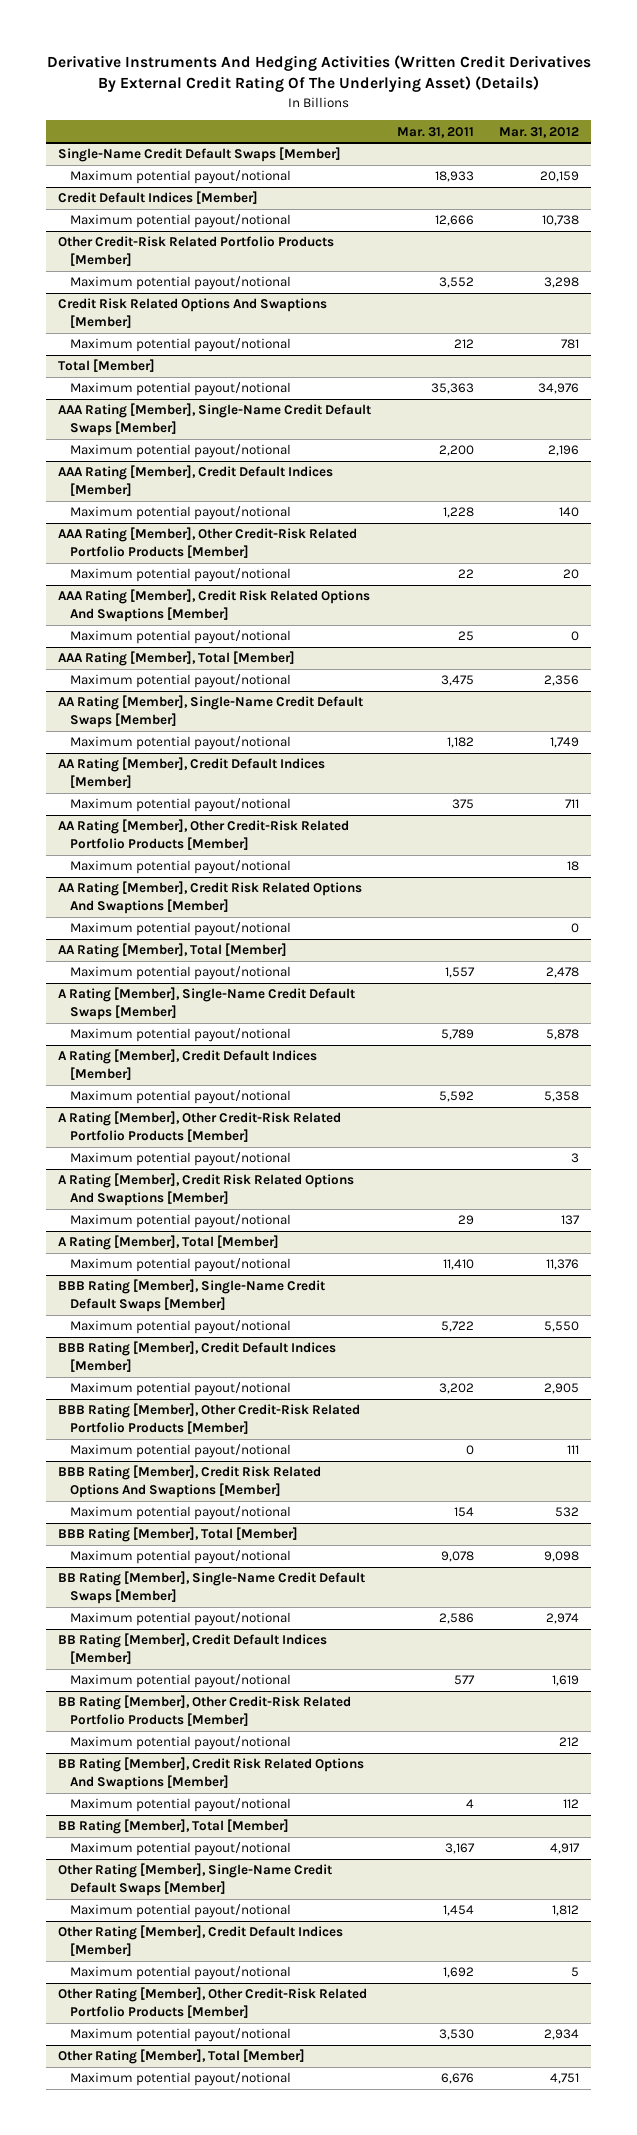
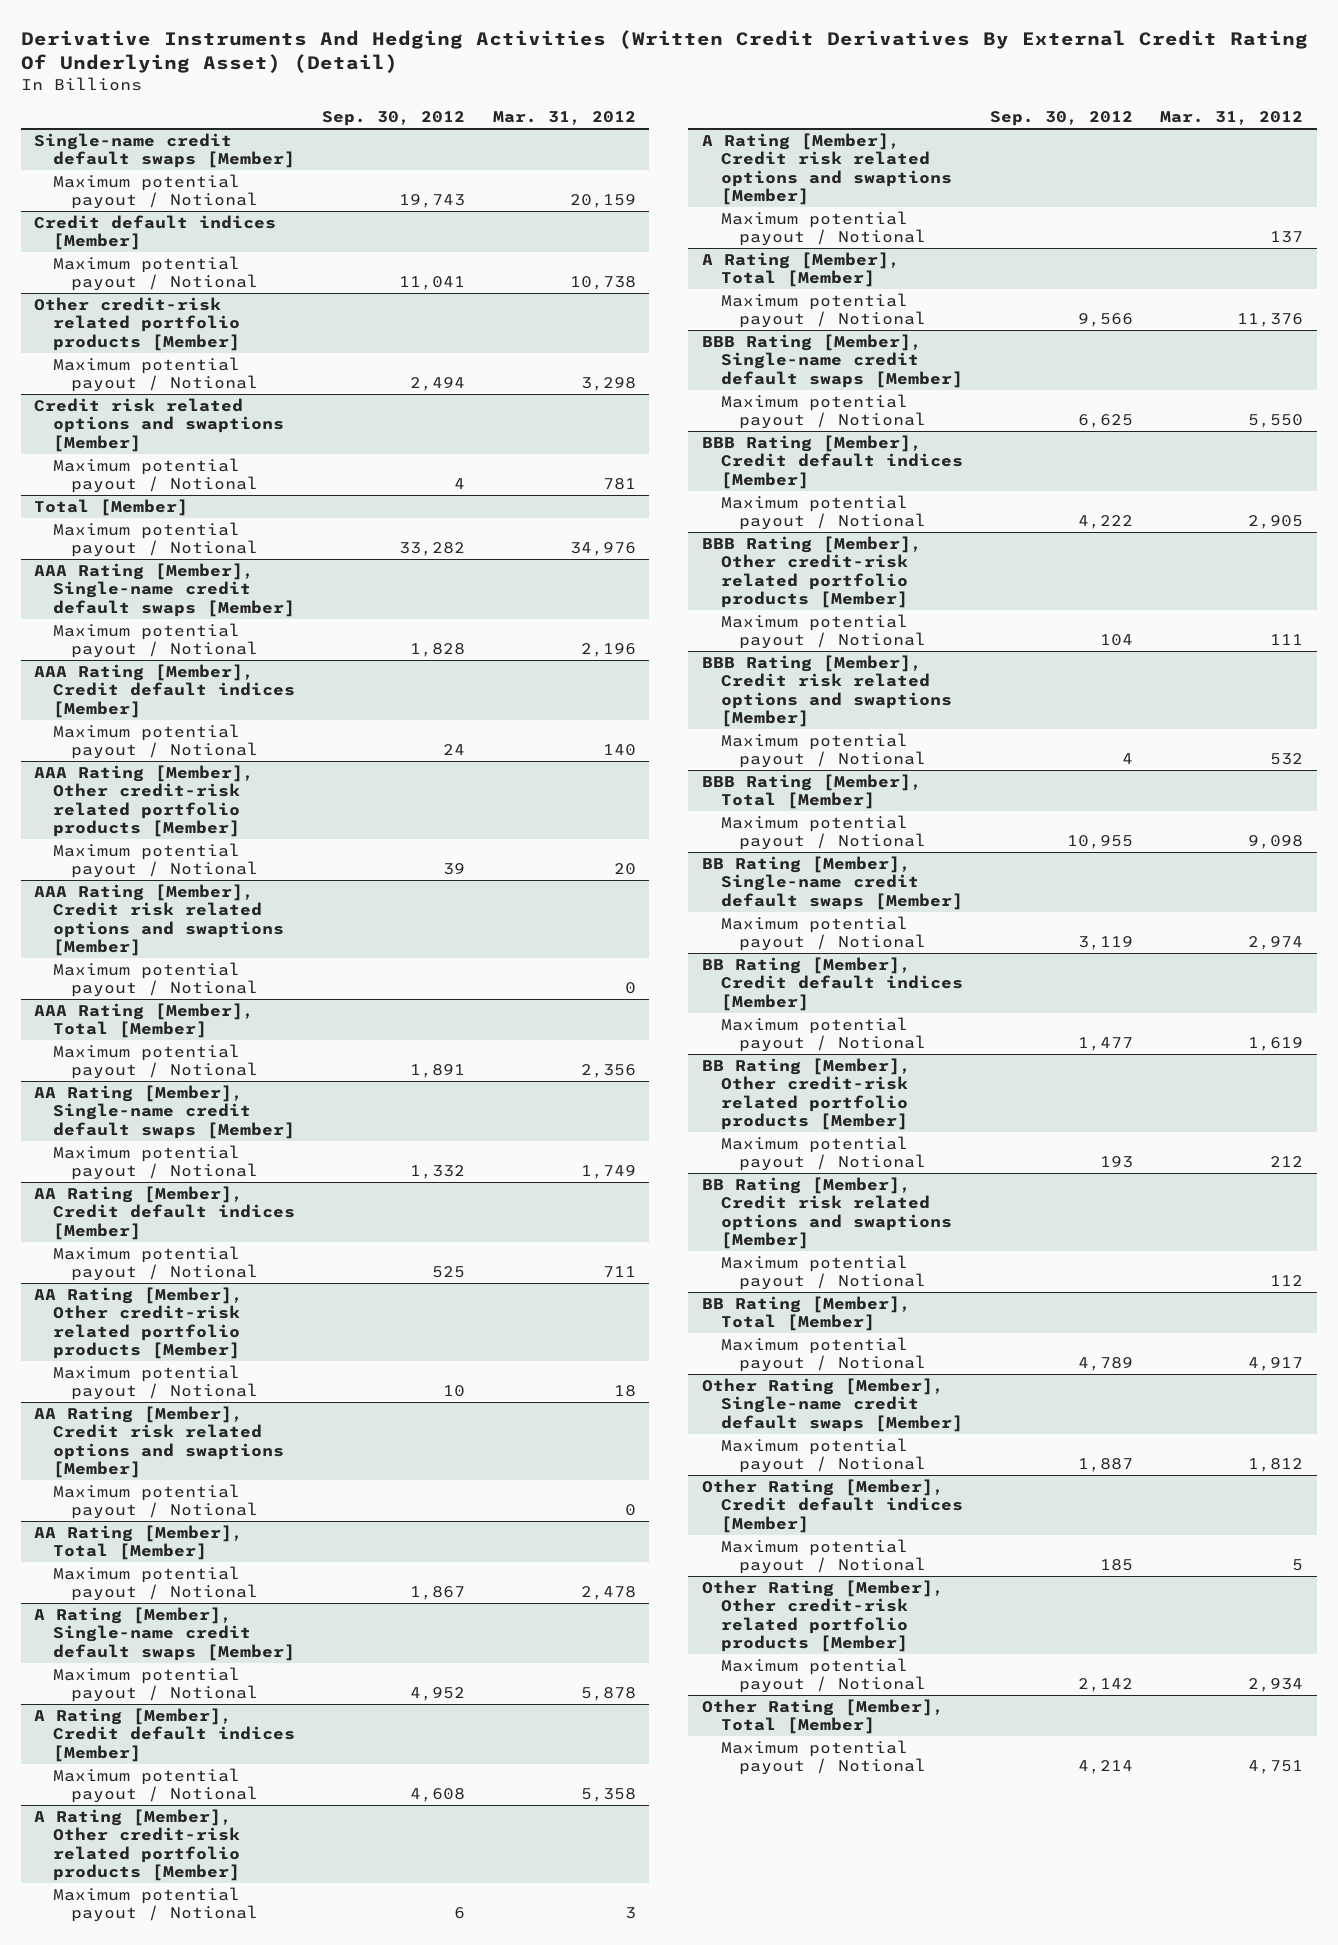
[46,54,591,93] Derivative Instruments And Hedging Activities (Written Credit Derivatives By External Credit Rating Of The Underlying Asset) (Details) -> [20,29,1308,73] Derivative Instruments And Hedging Activities (Written Credit Derivatives By External Credit Rating Of Underlying Asset) (Detail)
[396,126,474,138] Mar. 31, 2011 -> none
none -> [322,111,466,127] Sep. 30, 2012
[58,147,342,163] Single-Name Credit Default Swaps [Member] -> [34,132,295,169] Single-name credit default swaps [Member]
[70,170,292,185] Maximum potential payout/notional -> [52,173,259,210] Maximum potential payout / Notional
[58,191,259,205] Credit Default Indices [Member] -> [34,214,277,251] Credit default indices [Member]
[70,214,292,229] Maximum potential payout/notional -> [52,255,259,292] Maximum potential payout / Notional
[58,236,335,266] Other Credit-Risk Related Portfolio Products [Member] -> [34,296,240,351] Other credit-risk related portfolio products [Member]
[70,276,292,291] Maximum potential payout/notional -> [52,356,259,393] Maximum potential payout / Notional
[58,298,328,328] Credit Risk Related Options And Swaptions [Member] -> [34,397,284,452] Credit risk related options and swaptions [Member]
[70,338,292,353] Maximum potential payout/notional -> [52,457,259,494] Maximum potential payout / Notional
[70,382,292,397] Maximum potential payout/notional -> [52,521,259,558] Maximum potential payout / Notional
[58,403,372,436] AAA Rating [Member], Single-Name Credit Default Swaps [Member] -> [34,562,295,617] AAA Rating [Member], Single-name credit default swaps [Member]
[70,444,292,459] Maximum potential payout/notional -> [52,622,259,659] Maximum potential payout / Notional
[58,465,334,496] AAA Rating [Member], Credit Default Indices [Member] -> [34,663,295,718] AAA Rating [Member], Credit default indices [Member]
[70,506,292,521] Maximum potential payout/notional -> [52,723,259,760] Maximum potential payout / Notional
[58,527,358,558] AAA Rating [Member], Other Credit-Risk Related Portfolio Products [Member] -> [34,764,255,837] AAA Rating [Member], Other credit-risk related portfolio products [Member]
[70,568,292,583] Maximum potential payout/notional -> [52,842,259,879] Maximum potential payout / Notional
[58,589,371,622] AAA Rating [Member], Credit Risk Related Options And Swaptions [Member] -> [34,883,284,956] AAA Rating [Member], Credit risk related options and swaptions [Member]
[70,630,292,645] Maximum potential payout/notional -> [52,961,259,998] Maximum potential payout / Notional
[70,674,292,689] Maximum potential payout/notional -> [52,1043,259,1080] Maximum potential payout / Notional
[58,695,364,728] AA Rating [Member], Single-Name Credit Default Swaps [Member] -> [34,1084,295,1139] AA Rating [Member], Single-name credit default swaps [Member]
[70,736,292,751] Maximum potential payout/notional -> [52,1144,259,1181] Maximum potential payout / Notional
[58,757,326,788] AA Rating [Member], Credit Default Indices [Member] -> [34,1185,295,1240] AA Rating [Member], Credit default indices [Member]
[70,798,292,813] Maximum potential payout/notional -> [52,1245,259,1282] Maximum potential payout / Notional
[58,819,350,850] AA Rating [Member], Other Credit-Risk Related Portfolio Products [Member] -> [34,1286,244,1359] AA Rating [Member], Other credit-risk related portfolio products [Member]
[70,860,292,875] Maximum potential payout/notional -> [52,1364,259,1401] Maximum potential payout / Notional
[58,881,363,914] AA Rating [Member], Credit Risk Related Options And Swaptions [Member] -> [34,1405,284,1478] AA Rating [Member], Credit risk related options and swaptions [Member]
[70,922,292,937] Maximum potential payout/notional -> [52,1483,259,1520] Maximum potential payout / Notional
[70,966,292,981] Maximum potential payout/notional -> [52,1565,259,1602] Maximum potential payout / Notional
[58,987,356,1020] A Rating [Member], Single-Name Credit Default Swaps [Member] -> [34,1606,295,1661] A Rating [Member], Single-name credit default swaps [Member]
[70,1028,292,1043] Maximum potential payout/notional -> [52,1666,259,1703] Maximum potential payout / Notional
[58,1049,318,1080] A Rating [Member], Credit Default Indices [Member] -> [34,1707,295,1762] A Rating [Member], Credit default indices [Member]
[70,1090,292,1105] Maximum potential payout/notional -> [52,1767,259,1804] Maximum potential payout / Notional
[58,1111,342,1142] A Rating [Member], Other Credit-Risk Related Portfolio Products [Member] -> [34,1808,240,1881] A Rating [Member], Other credit-risk related portfolio products [Member]
[70,1152,292,1167] Maximum potential payout/notional -> [52,1886,259,1923] Maximum potential payout / Notional
[58,1173,355,1206] A Rating [Member], Credit Risk Related Options And Swaptions [Member] -> [702,132,952,205] A Rating [Member], Credit risk related options and swaptions [Member]
[70,1214,292,1229] Maximum potential payout/notional -> [720,210,927,247] Maximum potential payout / Notional
[70,1258,292,1273] Maximum potential payout/notional -> [720,292,927,329] Maximum potential payout / Notional
[58,1279,326,1312] BBB Rating [Member], Single-Name Credit Default Swaps [Member] -> [702,333,963,388] BBB Rating [Member], Single-name credit default swaps [Member]
[70,1320,292,1335] Maximum potential payout/notional -> [720,393,927,430] Maximum potential payout / Notional
[58,1341,337,1372] BBB Rating [Member], Credit Default Indices [Member] -> [702,434,963,489] BBB Rating [Member], Credit default indices [Member]
[70,1382,292,1397] Maximum potential payout/notional -> [720,494,927,531] Maximum potential payout / Notional
[58,1403,361,1434] BBB Rating [Member], Other Credit-Risk Related Portfolio Products [Member] -> [702,535,923,608] BBB Rating [Member], Other credit-risk related portfolio products [Member]
[70,1444,292,1459] Maximum potential payout/notional -> [720,613,927,650] Maximum potential payout / Notional
[58,1465,322,1498] BBB Rating [Member], Credit Risk Related Options And Swaptions [Member] -> [702,654,952,727] BBB Rating [Member], Credit risk related options and swaptions [Member]
[70,1506,292,1521] Maximum potential payout/notional -> [720,732,927,769] Maximum potential payout / Notional
[70,1550,292,1565] Maximum potential payout/notional -> [720,814,927,851] Maximum potential payout / Notional
[58,1571,366,1604] BB Rating [Member], Single-Name Credit Default Swaps [Member] -> [702,855,963,910] BB Rating [Member], Single-name credit default swaps [Member]
[70,1612,292,1627] Maximum potential payout/notional -> [720,915,927,952] Maximum potential payout / Notional
[58,1633,328,1664] BB Rating [Member], Credit Default Indices [Member] -> [702,956,963,1011] BB Rating [Member], Credit default indices [Member]
[70,1674,292,1689] Maximum potential payout/notional -> [720,1016,927,1053] Maximum potential payout / Notional
[58,1695,352,1726] BB Rating [Member], Other Credit-Risk Related Portfolio Products [Member] -> [702,1057,912,1130] BB Rating [Member], Other credit-risk related portfolio products [Member]
[70,1736,292,1751] Maximum potential payout/notional -> [720,1135,927,1172] Maximum potential payout / Notional
[58,1757,365,1790] BB Rating [Member], Credit Risk Related Options And Swaptions [Member] -> [702,1176,952,1249] BB Rating [Member], Credit risk related options and swaptions [Member]
[70,1798,292,1813] Maximum potential payout/notional -> [720,1254,927,1291] Maximum potential payout / Notional
[70,1842,292,1857] Maximum potential payout/notional -> [720,1336,927,1373] Maximum potential payout / Notional
[58,1863,333,1896] Other Rating [Member], Single-Name Credit Default Swaps [Member] -> [702,1377,963,1432] Other Rating [Member], Single-name credit default swaps [Member]
[70,1904,292,1919] Maximum potential payout/notional -> [720,1437,927,1474] Maximum potential payout / Notional
[58,1925,344,1956] Other Rating [Member], Credit Default Indices [Member] -> [702,1478,963,1533] Other Rating [Member], Credit default indices [Member]
[70,1966,292,1981] Maximum potential payout/notional -> [720,1538,927,1575] Maximum potential payout / Notional
[58,1987,368,2018] Other Rating [Member], Other Credit-Risk Related Portfolio Products [Member] -> [702,1579,945,1652] Other Rating [Member], Other credit-risk related portfolio products [Member]
[70,2028,292,2043] Maximum potential payout/notional -> [720,1657,927,1694] Maximum potential payout / Notional
[70,2072,292,2087] Maximum potential payout/notional -> [720,1739,927,1776] Maximum potential payout / Notional

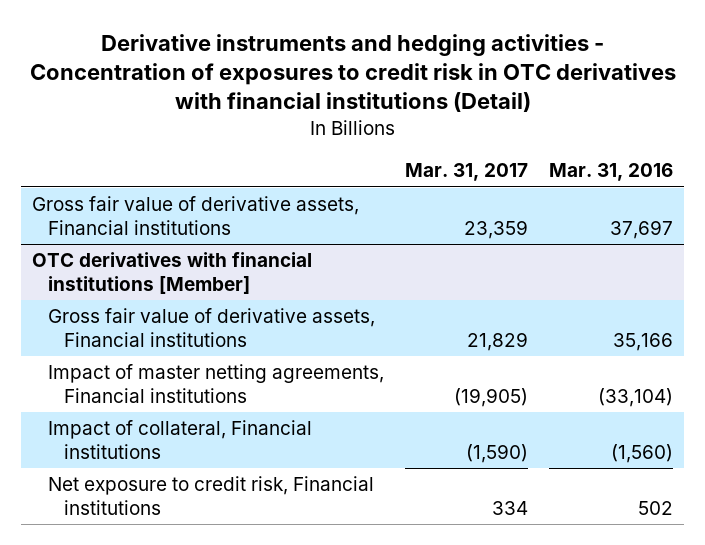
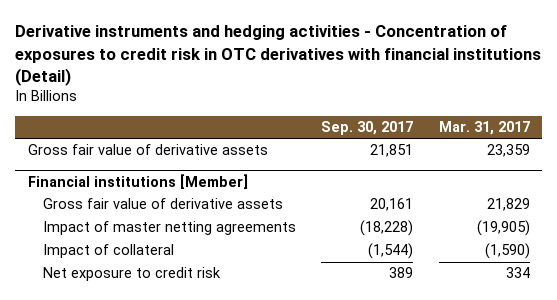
[549,163,674,182] Mar. 31, 2016 -> none
none -> [321,121,414,136] Sep. 30, 2017
[31,196,359,235] Gross fair value of derivative assets, Financial institutions -> [27,144,268,156] Gross fair value of derivative assets
[31,252,312,294] OTC derivatives with financial institutions [Member] -> [27,173,248,189] Financial institutions [Member]
[47,308,375,347] Gross fair value of derivative assets, Financial institutions -> [42,198,283,210] Gross fair value of derivative assets
[47,364,384,403] Impact of master netting agreements, Financial institutions -> [42,221,296,236] Impact of master netting agreements
[47,420,312,459] Impact of collateral, Financial institutions -> [42,244,174,259] Impact of collateral
[47,476,374,515] Net exposure to credit risk, Financial institutions -> [42,267,221,282] Net exposure to credit risk

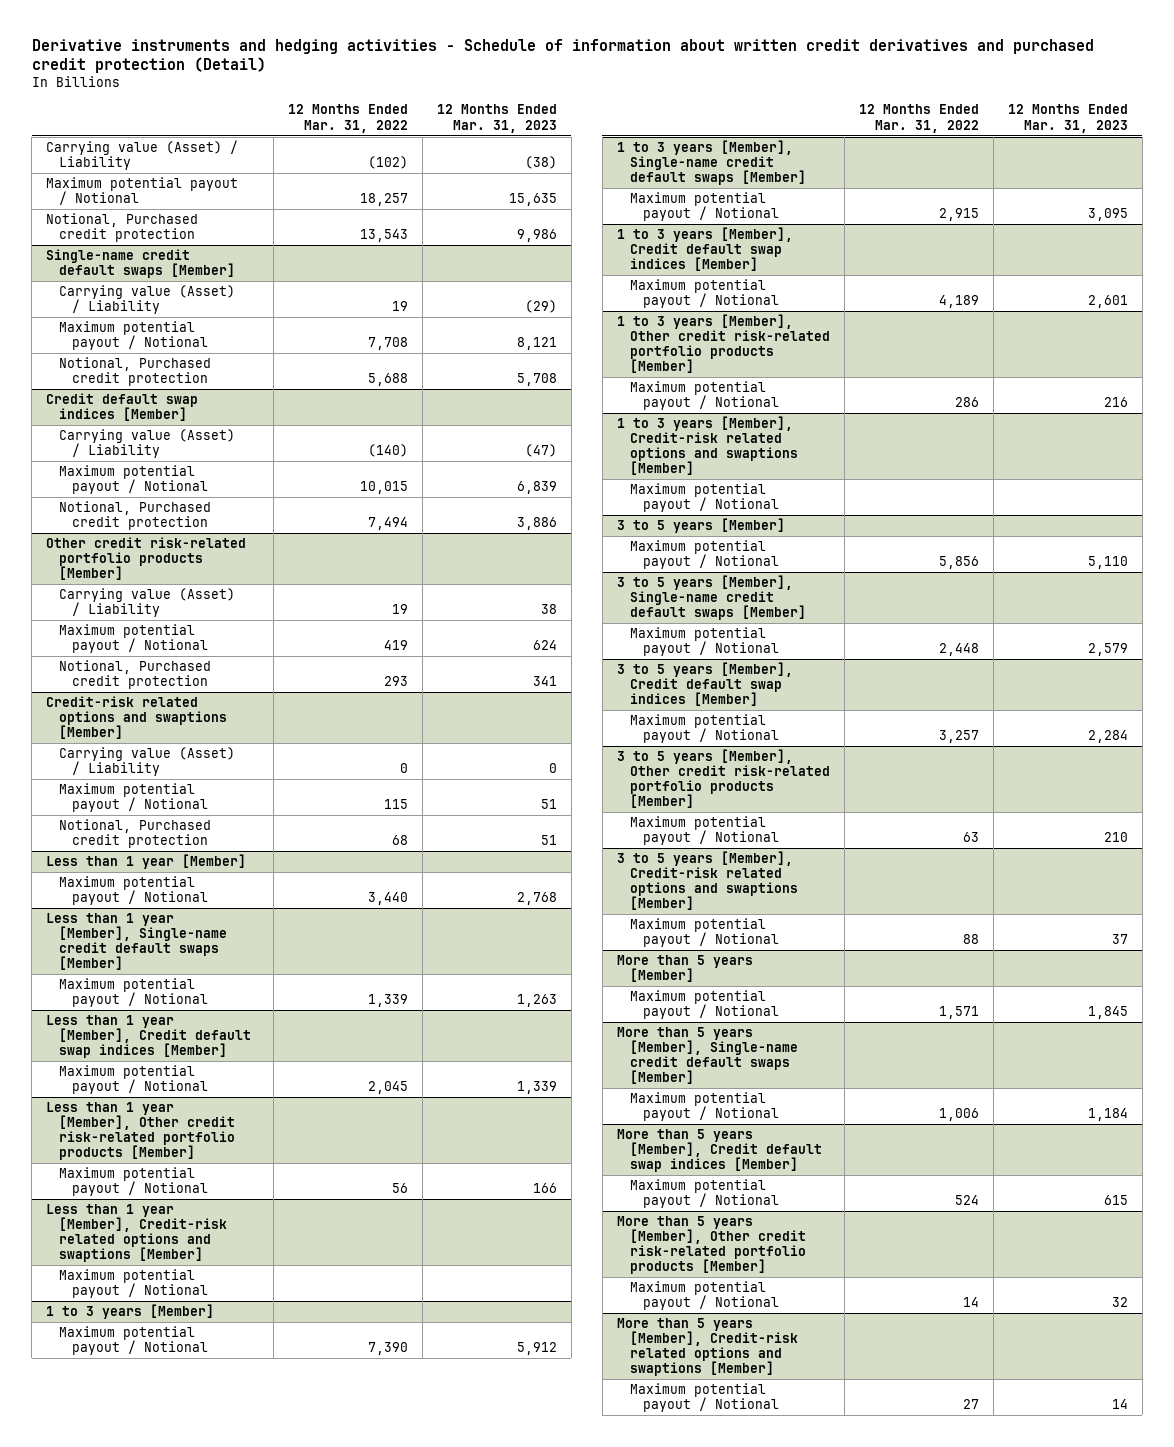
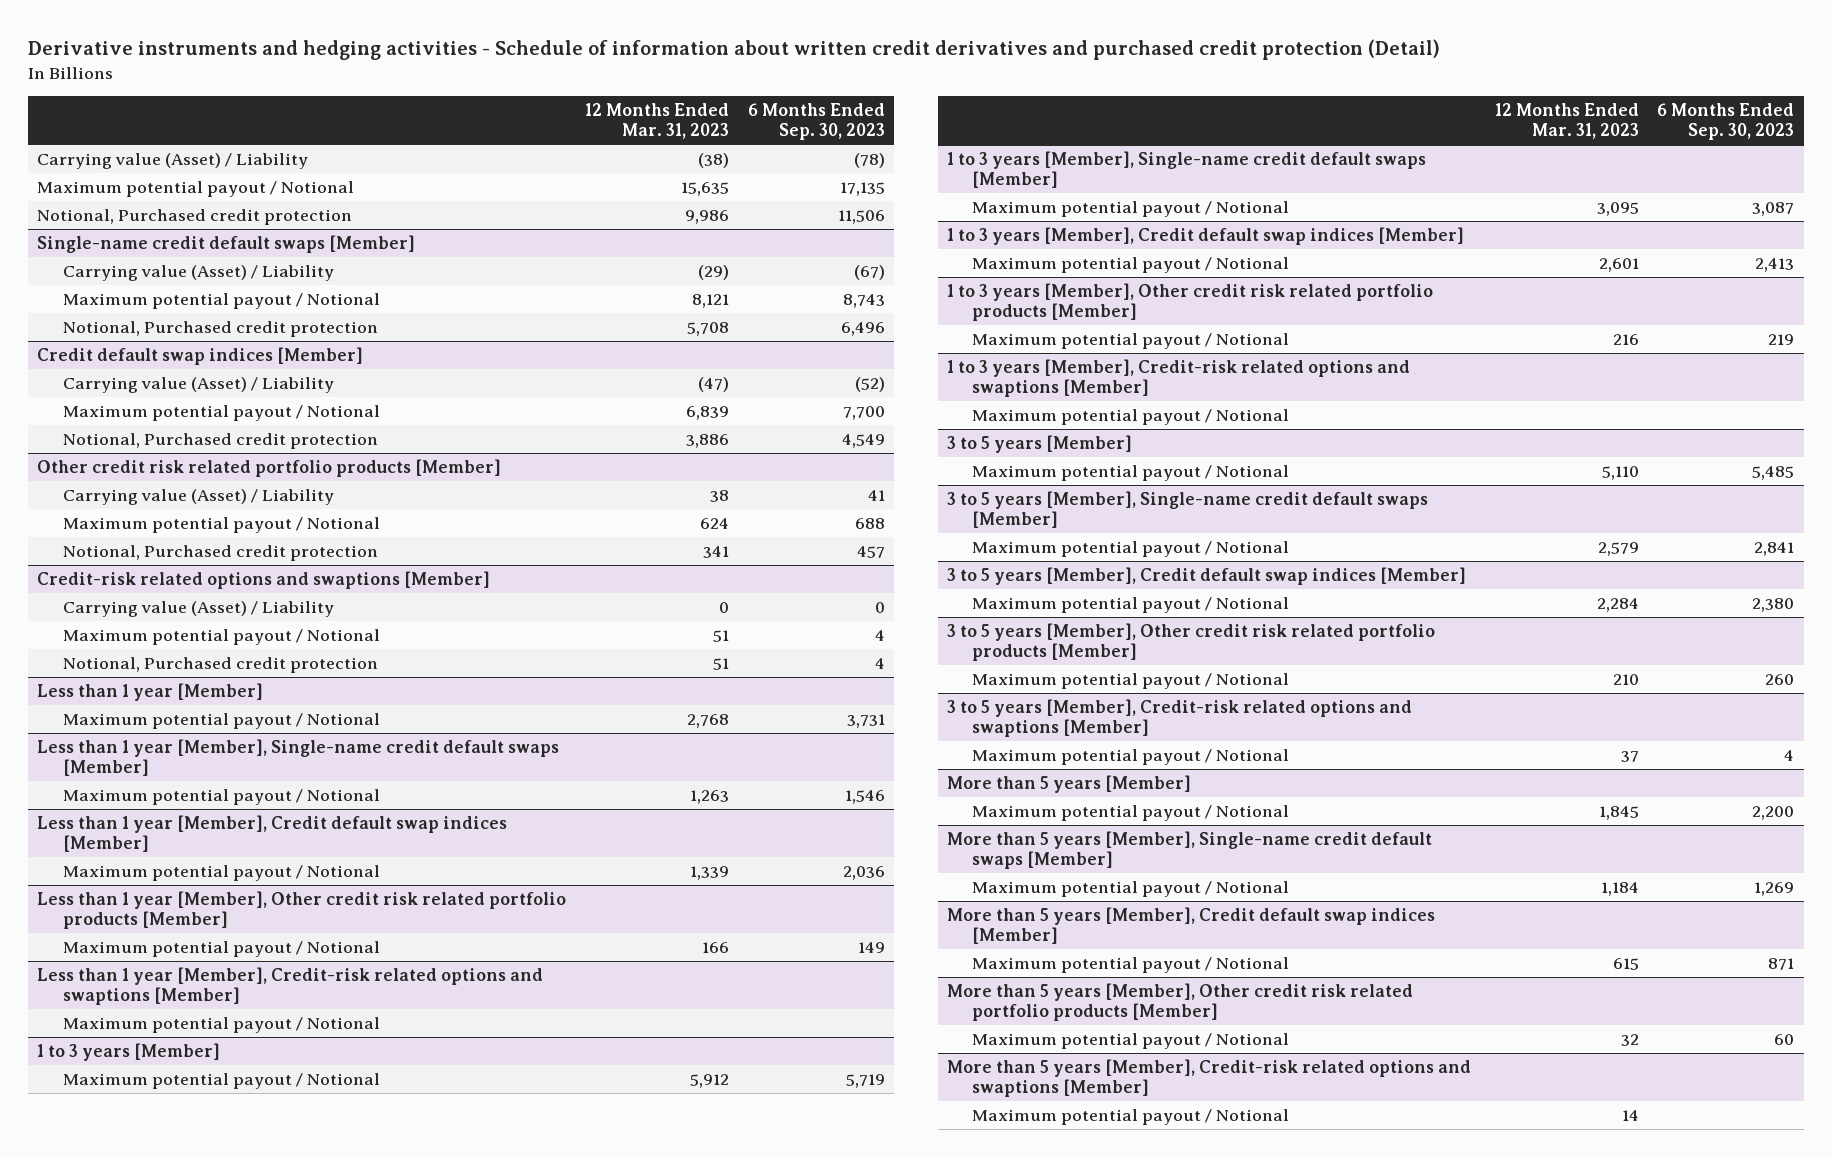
[288,104,409,133] 12 Months Ended Mar. 31, 2022 -> none
none -> [747,103,885,141] 6 Months Ended Sep. 30, 2023
[45,537,246,581] Other credit risk-related portfolio products [Member] -> [37,458,502,477] Other credit risk related portfolio products [Member]
[45,1102,236,1161] Less than 1 year [Member], Other credit risk-related portfolio products [Member] -> [37,890,567,930] Less than 1 year [Member], Other credit risk related portfolio products [Member]
[616,314,831,374] 1 to 3 years [Member], Other credit risk-related portfolio products [Member] -> [947,282,1434,322] 1 to 3 years [Member], Other credit risk related portfolio products [Member]
[616,749,831,809] 3 to 5 years [Member], Other credit risk-related portfolio products [Member] -> [947,622,1436,662] 3 to 5 years [Member], Other credit risk related portfolio products [Member]
[616,1216,807,1275] More than 5 years [Member], Other credit risk-related portfolio products [Member] -> [947,982,1414,1022] More than 5 years [Member], Other credit risk related portfolio products [Member]

